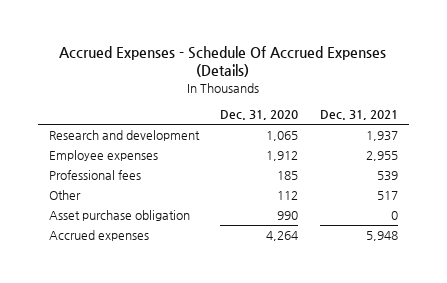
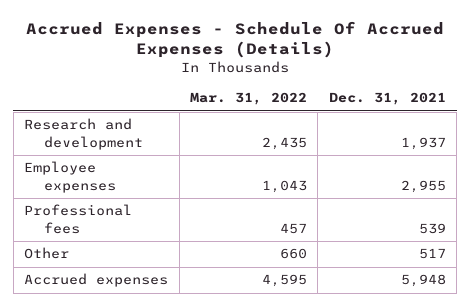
[220,110,299,121] Dec. 31, 2020 -> none
none -> [189,92,307,106] Mar. 31, 2022
[48,210,190,222] Asset purchase obligation -> none

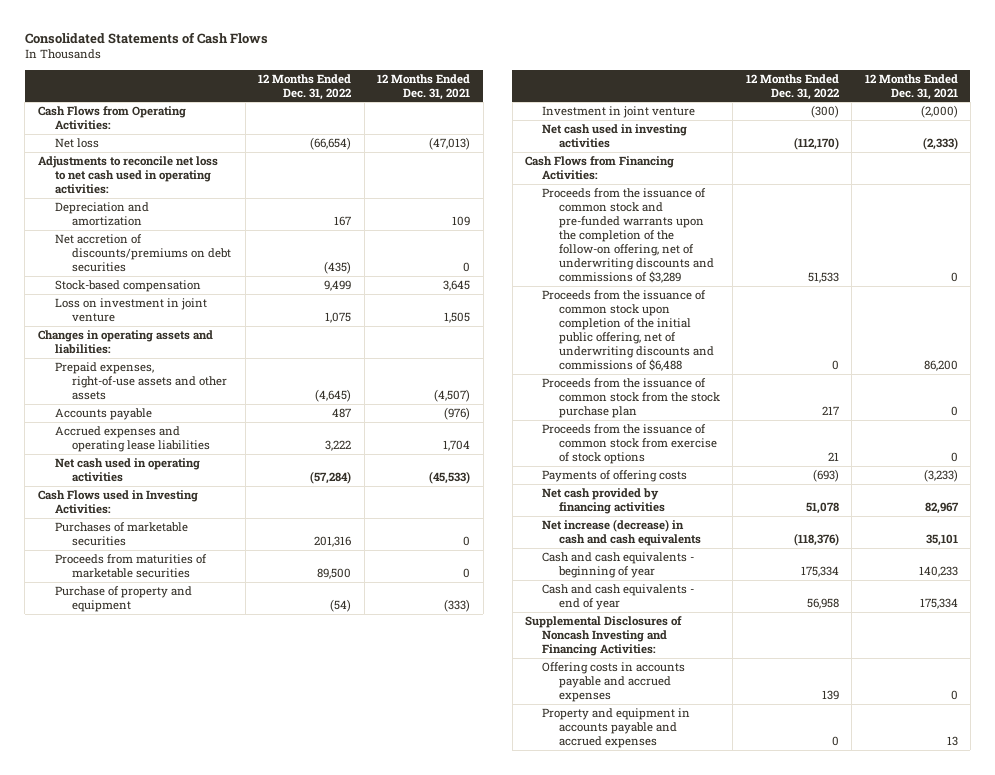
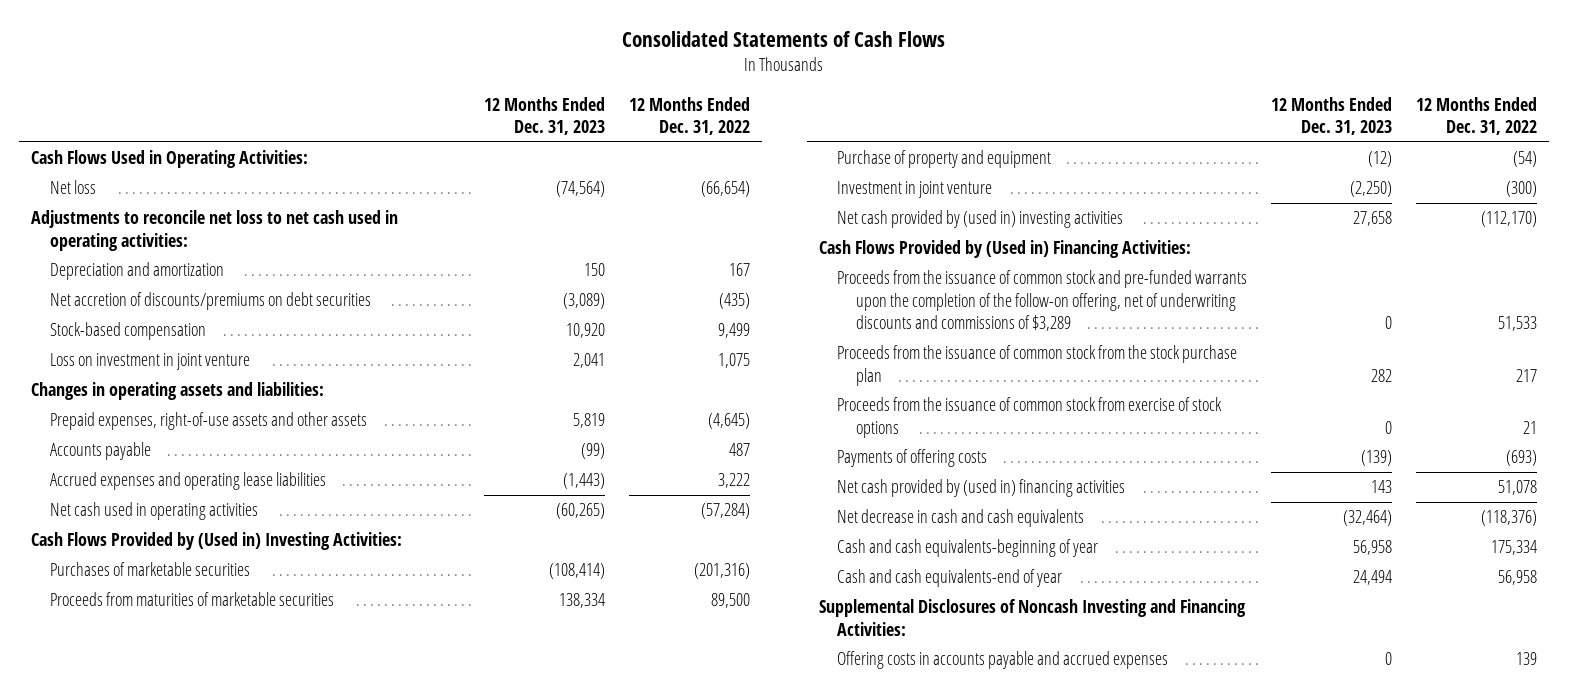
[377,73,471,100] 12 Months Ended Dec. 31, 2021 -> none
none -> [483,96,605,136] 12 Months Ended Dec. 31, 2023
[37,105,186,131] Cash Flows from Operating Activities: -> [31,150,309,169] Cash Flows Used in Operating Activities:
[37,489,198,515] Cash Flows used in Investing Activities: -> [31,532,403,551] Cash Flows Provided by (Used in) Investing Activities:
[314,536,352,548] 201,316 -> [693,563,750,580] (201,316)
[541,123,687,149] Net cash used in investing activities -> [837,210,1124,229] Net cash provided by (used in) investing activities
[524,155,674,181] Cash Flows from Financing Activities: -> [818,240,1191,259] Cash Flows Provided by (Used in) Financing Activities:
[541,289,714,372] Proceeds from the issuance of common stock upon completion of the initial public offering, net of underwriting discounts and commissions of $6,488 -> none
[541,487,665,515] Net cash provided by financing activities -> [837,479,1126,498] Net cash provided by (used in) financing activities
[541,518,701,547] Net increase (decrease) in cash and cash equivalents -> [837,509,1085,528] Net decrease in cash and cash equivalents
[541,551,694,579] Cash and cash equivalents - beginning of year -> [837,539,1099,558] Cash and cash equivalents-beginning of year
[541,583,694,611] Cash and cash equivalents - end of year -> [837,569,1063,588] Cash and cash equivalents-end of year
[541,707,690,749] Property and equipment in accounts payable and accrued expenses -> none

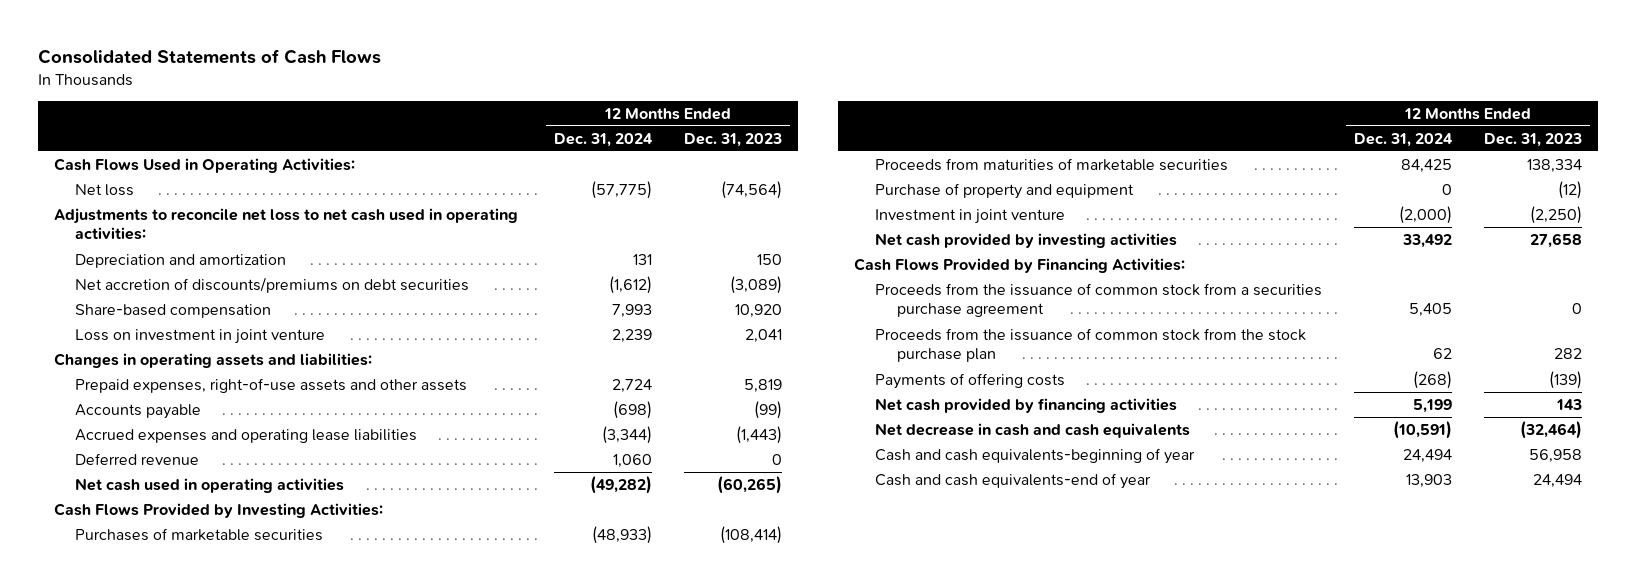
[628,96,750,136] 12 Months Ended Dec. 31, 2022 -> none
none -> [554,132,654,147] Dec. 31, 2024
[49,322,206,341] Stock-based compensation -> [75,303,272,318] Share-based compensation
none -> [75,452,200,465] Deferred revenue
[31,532,403,551] Cash Flows Provided by (Used in) Investing Activities: -> [53,502,383,518] Cash Flows Provided by Investing Activities:
[837,270,1248,331] Proceeds from the issuance of common stock and pre-funded warrants upon the completion of the follow-on offering, net of underwriting discounts and commissions of $3,289 -> none
[837,210,1124,229] Net cash provided by (used in) investing activities -> [875,232,1178,248] Net cash provided by investing activities
[818,240,1191,259] Cash Flows Provided by (Used in) Financing Activities: -> [854,257,1186,273] Cash Flows Provided by Financing Activities:
none -> [875,282,1323,318] Proceeds from the issuance of common stock from a securities purchase agreement
[837,397,1223,438] Proceeds from the issuance of common stock from exercise of stock options -> none
[837,479,1126,498] Net cash provided by (used in) financing activities -> [875,397,1178,413] Net cash provided by financing activities
[818,599,1246,636] Supplemental Disclosures of Noncash Investing and Financing Activities: -> none
[837,651,1169,670] Offering costs in accounts payable and accrued expenses -> none

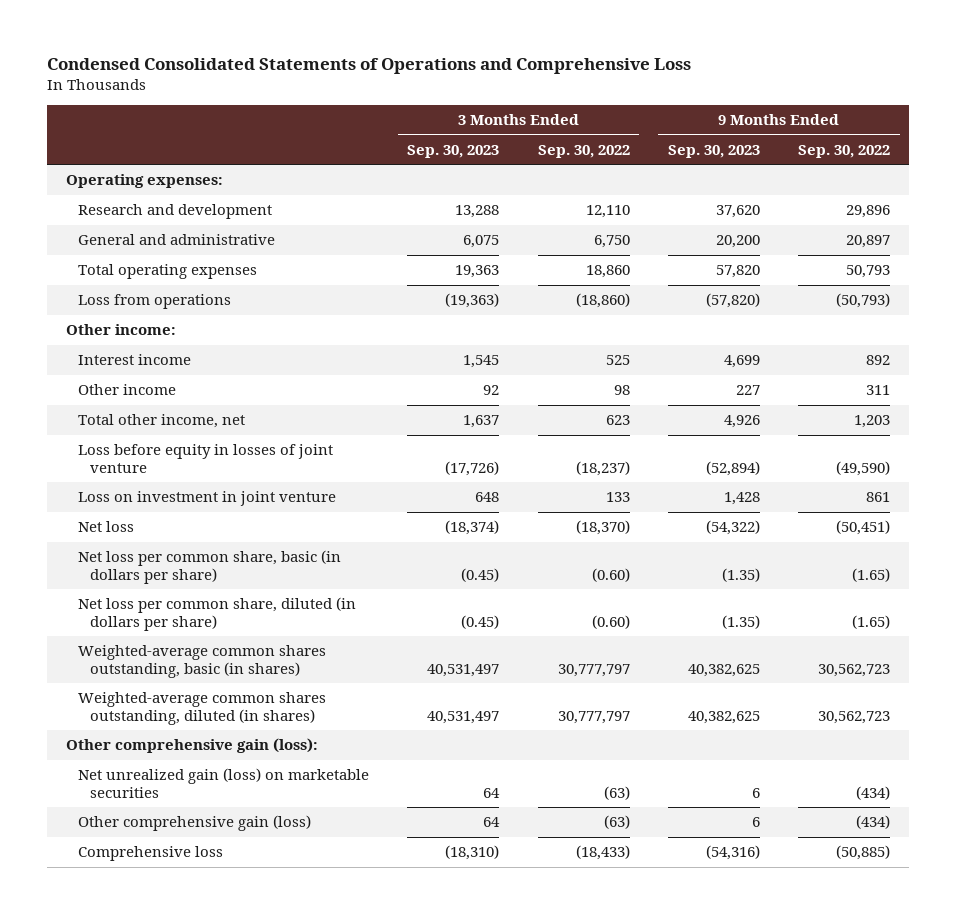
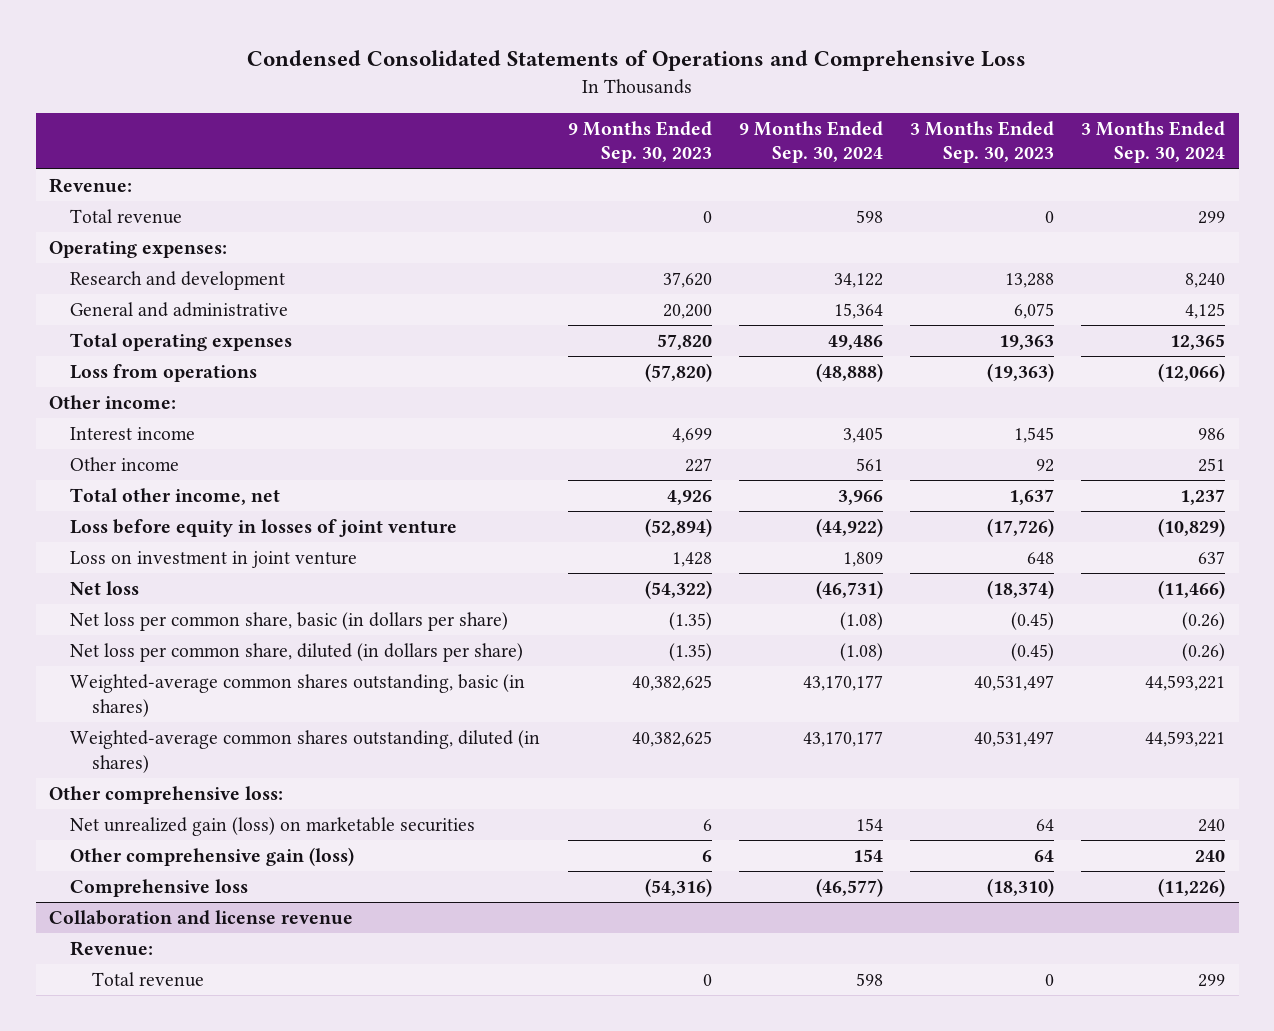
[537,144,630,158] Sep. 30, 2022 -> none
[798,144,891,158] Sep. 30, 2022 -> none
none -> [738,120,883,164] 9 Months Ended Sep. 30, 2024
none -> [1080,120,1225,164] 3 Months Ended Sep. 30, 2024
none -> [49,178,133,194] Revenue:
none -> [70,209,183,225] Total revenue
[66,738,319,754] Other comprehensive gain (loss): -> [49,786,284,805] Other comprehensive loss:
none -> [49,910,354,926] Collaboration and license revenue
none -> [70,941,154,957] Revenue:
none -> [91,972,204,988] Total revenue

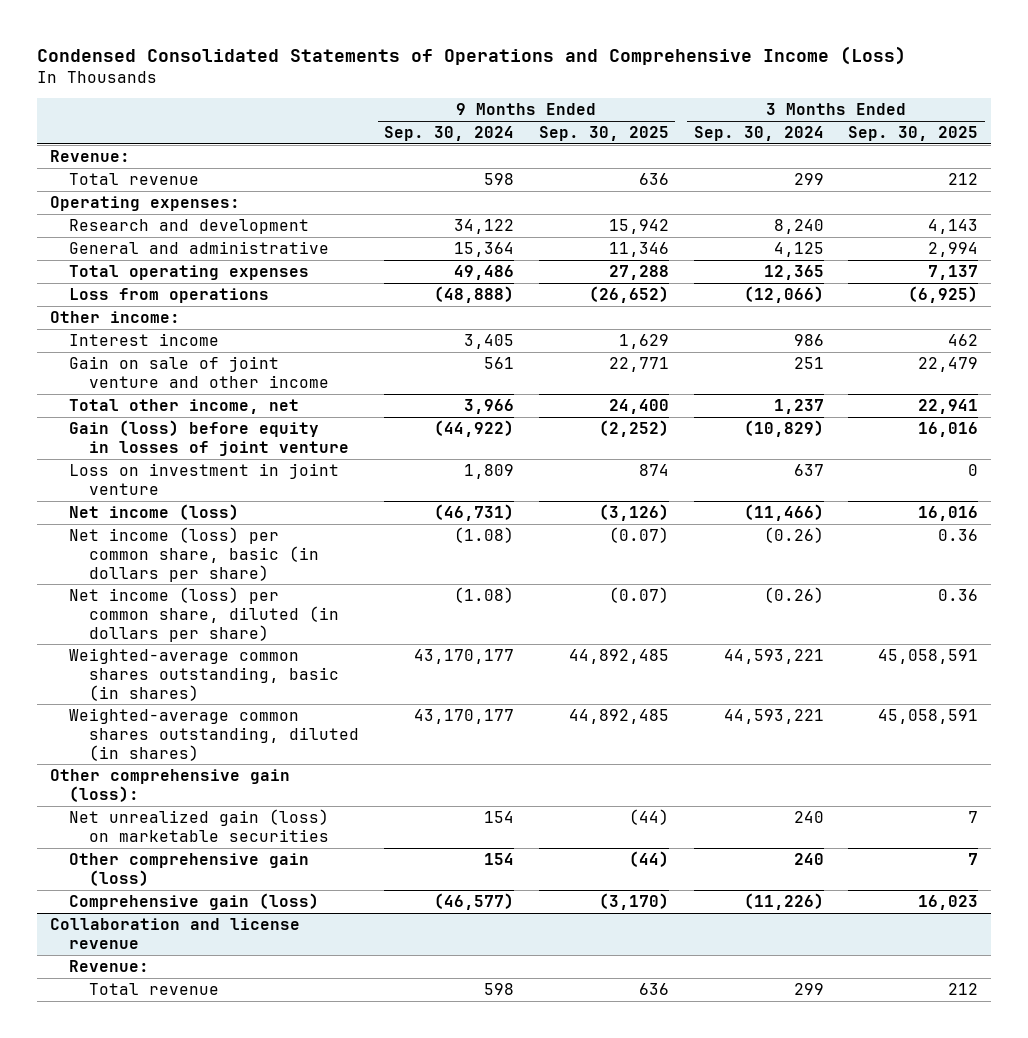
[247,50,1027,72] Condensed Consolidated Statements of Operations and Comprehensive Loss -> [37,45,907,65] Condensed Consolidated Statements of Operations and Comprehensive Income (Loss)
[567,120,712,164] 9 Months Ended Sep. 30, 2023 -> none
[909,120,1054,164] 3 Months Ended Sep. 30, 2023 -> none
none -> [538,126,669,142] Sep. 30, 2025
none -> [848,126,979,142] Sep. 30, 2025
[70,457,180,472] Other income -> [69,356,330,388] Gain on sale of joint venture and other income
[70,519,458,538] Loss before equity in losses of joint venture -> [69,420,350,456] Gain (loss) before equity in losses of joint venture
[70,581,140,596] Net loss -> [69,504,240,521] Net income (loss)
[70,612,509,632] Net loss per common share, basic (in dollars per share) -> [69,527,320,582] Net income (loss) per common share, basic (in dollars per share)
[70,643,524,663] Net loss per common share, diluted (in dollars per share) -> [69,587,340,642] Net income (loss) per common share, diluted (in dollars per share)
[49,786,284,805] Other comprehensive loss: -> [49,769,290,802] Other comprehensive gain (loss):
[70,879,249,898] Comprehensive loss -> [69,893,320,911] Comprehensive gain (loss)

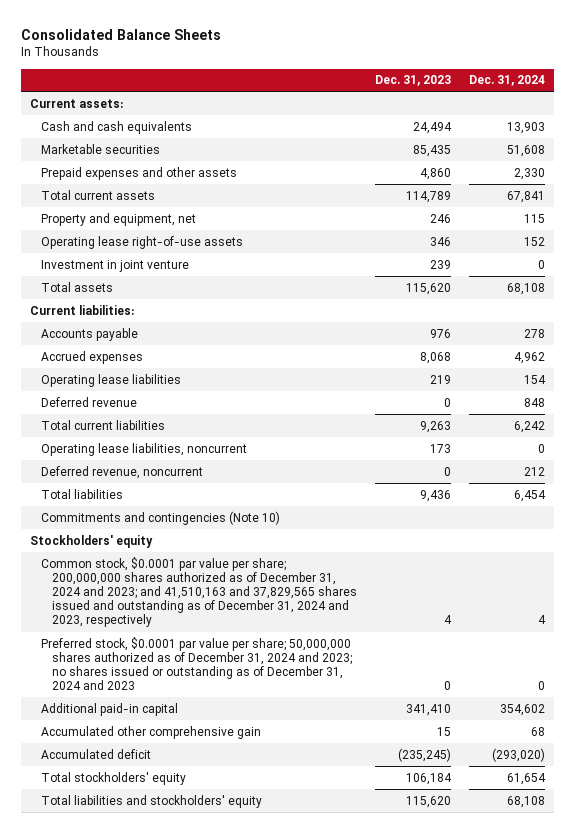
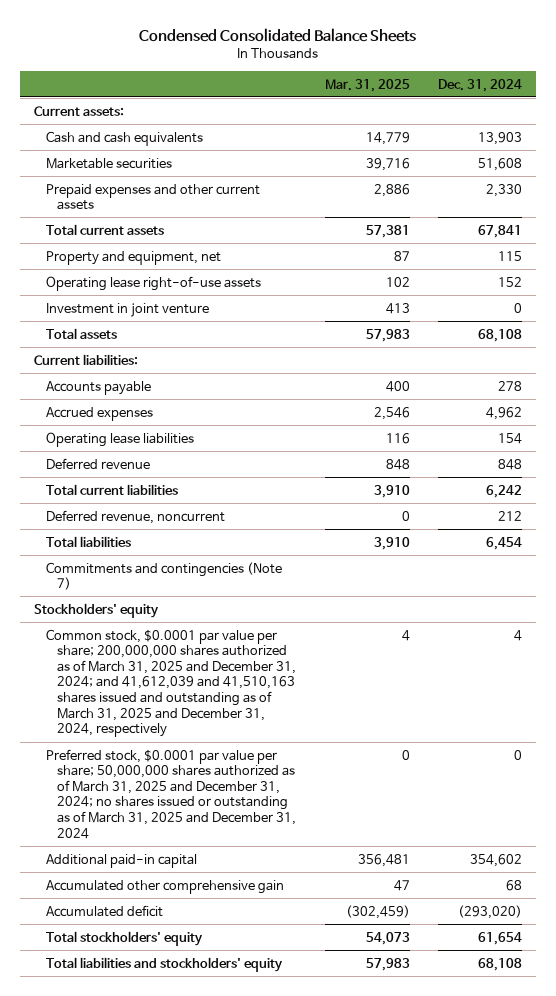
[21,29,222,41] Consolidated Balance Sheets -> [139,27,417,42] Condensed Consolidated Balance Sheets
[375,75,452,87] Dec. 31, 2023 -> none
none -> [324,78,410,92] Mar. 31, 2025
[41,166,238,180] Prepaid expenses and other assets -> [45,183,260,211] Prepaid expenses and other current assets
[41,442,248,456] Operating lease liabilities, noncurrent -> none
[41,510,281,525] Commitments and contingencies (Note 10) -> [45,561,282,591] Commitments and contingencies (Note 7)
[41,556,358,628] Common stock, $0.0001 par value per share; 200,000,000 shares authorized as of December 31, 2024 and 2023; and 41,510,163 and 37,829,565 shares issued and outstanding as of December 31, 2024 and 2023, respectively -> [45,628,297,738] Common stock, $0.0001 par value per share; 200,000,000 shares authorized as of March 31, 2025 and December 31, 2024; and 41,612,039 and 41,510,163 shares issued and outstanding as of March 31, 2025 and December 31, 2024, respectively
[41,636,353,691] Preferred stock, $0.0001 par value per share; 50,000,000 shares authorized as of December 31, 2024 and 2023; no shares issued or outstanding as of December 31, 2024 and 2023 -> [45,748,297,839] Preferred stock, $0.0001 par value per share; 50,000,000 shares authorized as of March 31, 2025 and December 31, 2024; no shares issued or outstanding as of March 31, 2025 and December 31, 2024

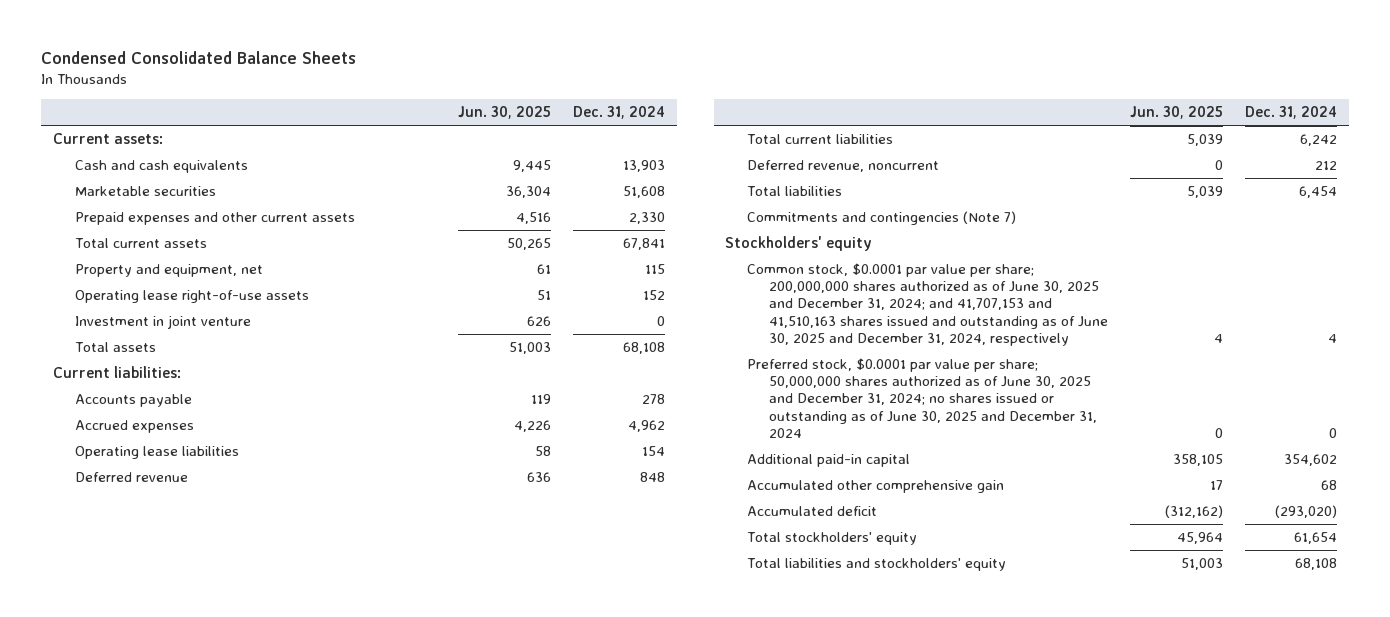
[324,78,410,92] Mar. 31, 2025 -> none
none -> [457,106,551,120] Jun. 30, 2025
[45,628,297,738] Common stock, $0.0001 par value per share; 200,000,000 shares authorized as of March 31, 2025 and December 31, 2024; and 41,612,039 and 41,510,163 shares issued and outstanding as of March 31, 2025 and December 31, 2024, respectively -> [746,262,1108,346] Common stock, $0.0001 par value per share; 200,000,000 shares authorized as of June 30, 2025 and December 31, 2024; and 41,707,153 and 41,510,163 shares issued and outstanding as of June 30, 2025 and December 31, 2024, respectively
[45,748,297,839] Preferred stock, $0.0001 par value per share; 50,000,000 shares authorized as of March 31, 2025 and December 31, 2024; no shares issued or outstanding as of March 31, 2025 and December 31, 2024 -> [746,357,1097,438] Preferred stock, $0.0001 par value per share; 50,000,000 shares authorized as of June 30, 2025 and December 31, 2024; no shares issued or outstanding as of June 30, 2025 and December 31, 2024

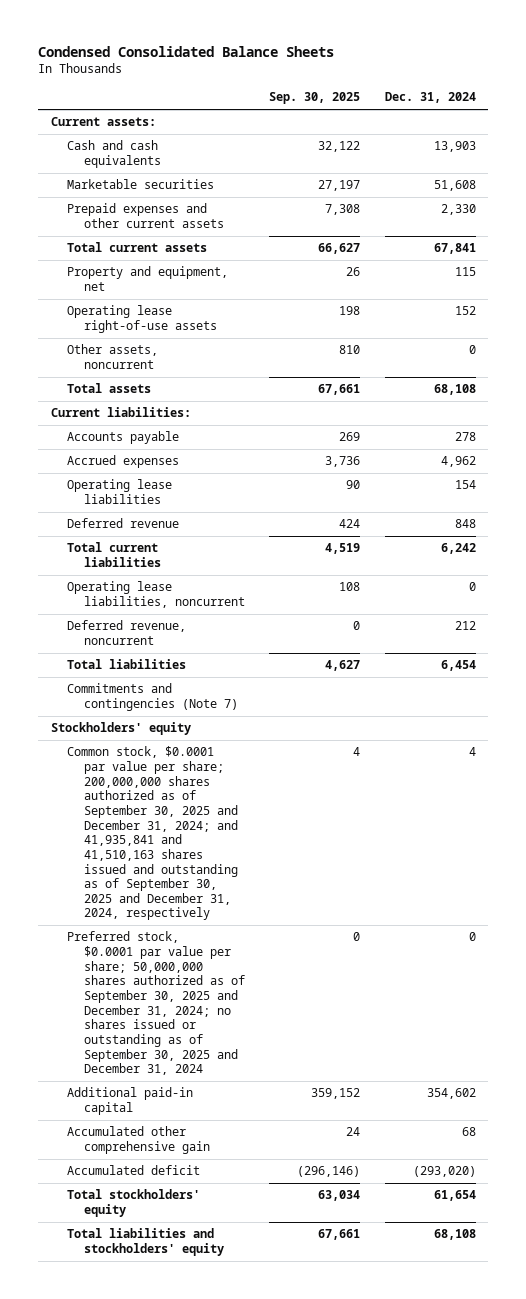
[457,106,551,120] Jun. 30, 2025 -> none
none -> [269,92,361,105] Sep. 30, 2025
[74,314,251,329] Investment in joint venture -> none
none -> [67,344,159,369] Other assets, noncurrent
none -> [67,581,245,608] Operating lease liabilities, noncurrent
[746,262,1108,346] Common stock, $0.0001 par value per share; 200,000,000 shares authorized as of June 30, 2025 and December 31, 2024; and 41,707,153 and 41,510,163 shares issued and outstanding as of June 30, 2025 and December 31, 2024, respectively -> [67,746,238,921] Common stock, $0.0001 par value per share; 200,000,000 shares authorized as of September 30, 2025 and December 31, 2024; and 41,935,841 and 41,510,163 shares issued and outstanding as of September 30, 2025 and December 31, 2024, respectively
[746,357,1097,438] Preferred stock, $0.0001 par value per share; 50,000,000 shares authorized as of June 30, 2025 and December 31, 2024; no shares issued or outstanding as of June 30, 2025 and December 31, 2024 -> [67,931,245,1076] Preferred stock, $0.0001 par value per share; 50,000,000 shares authorized as of September 30, 2025 and December 31, 2024; no shares issued or outstanding as of September 30, 2025 and December 31, 2024

